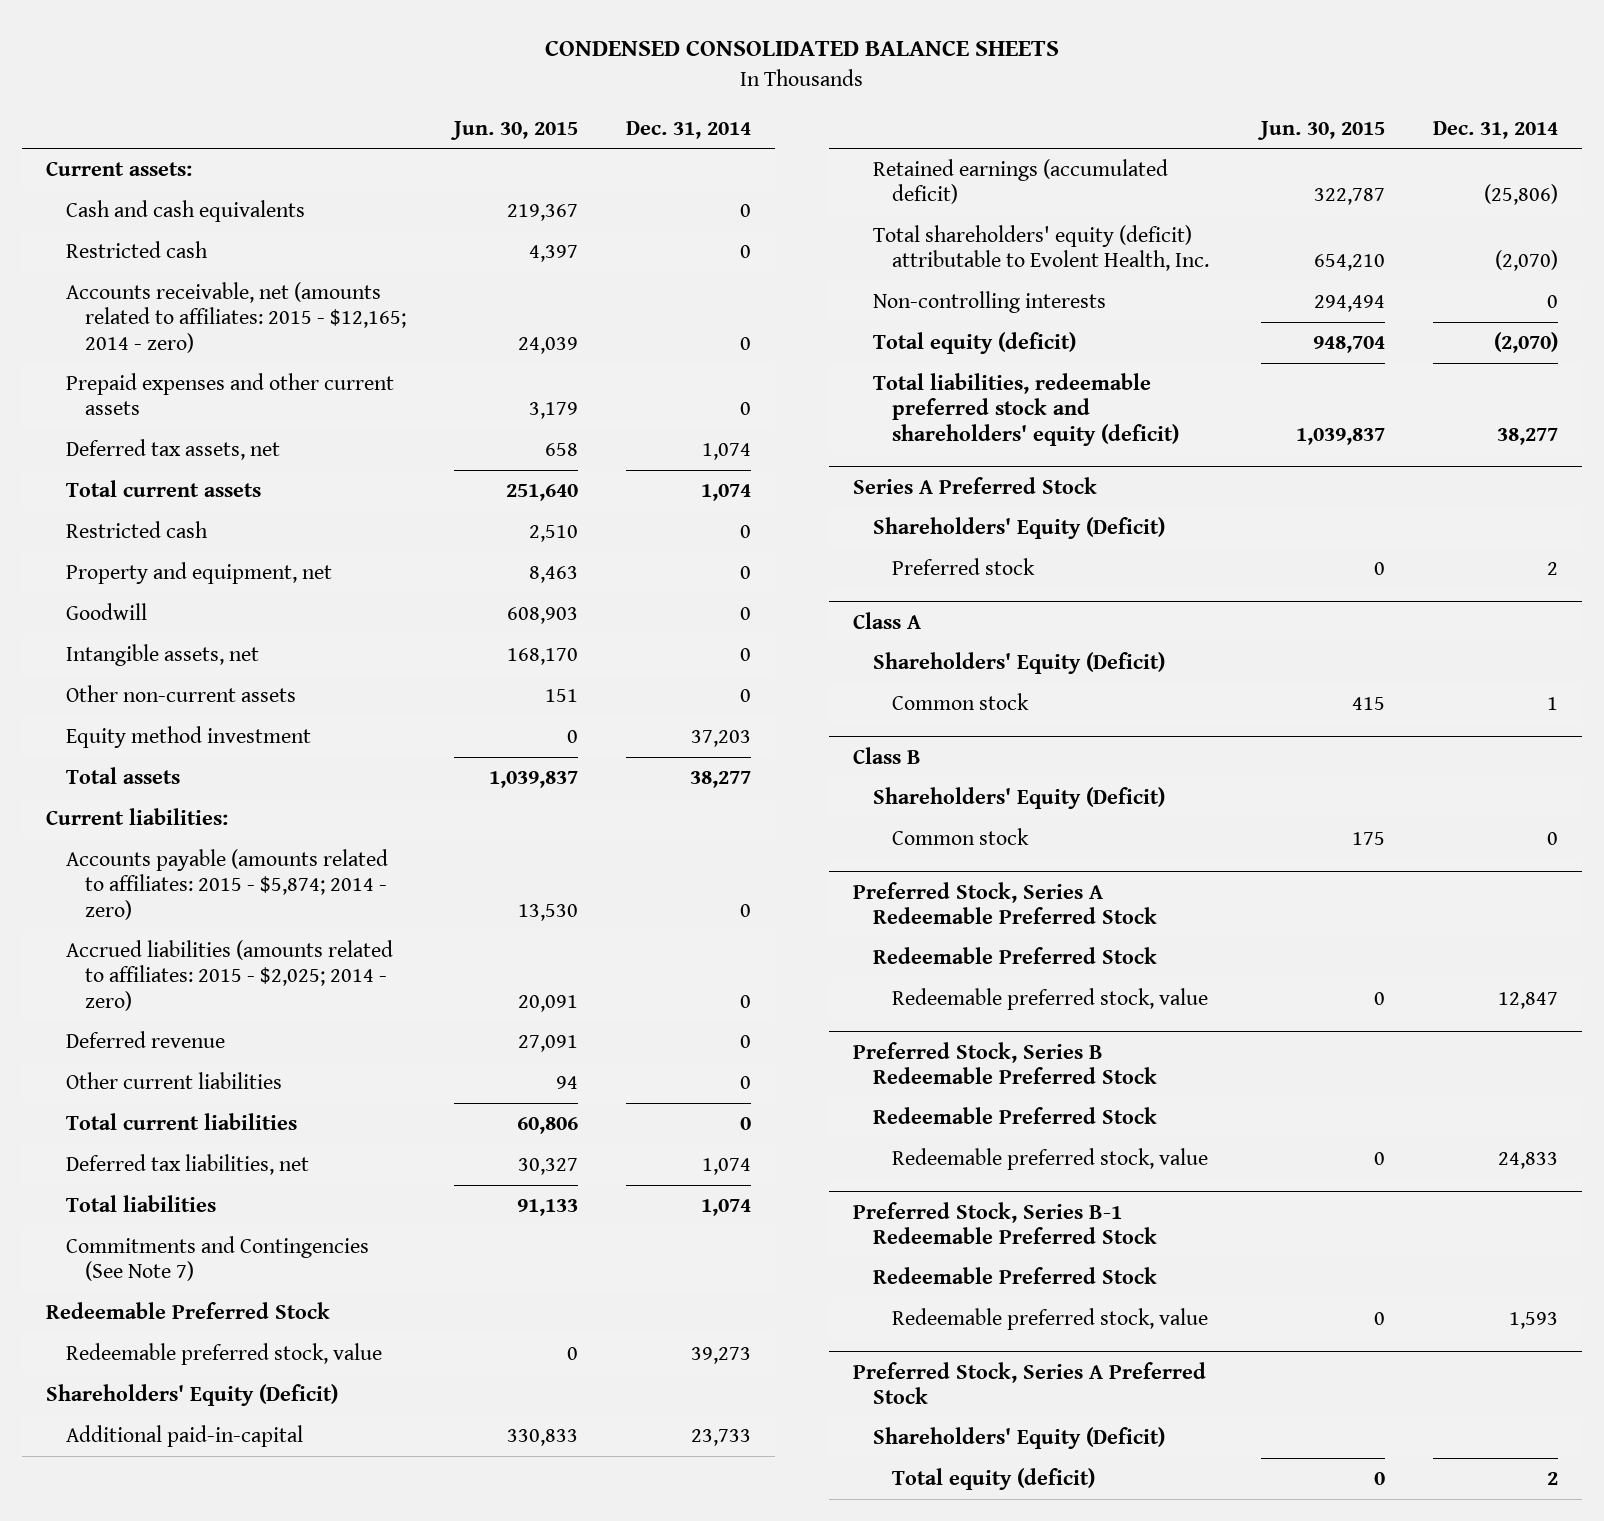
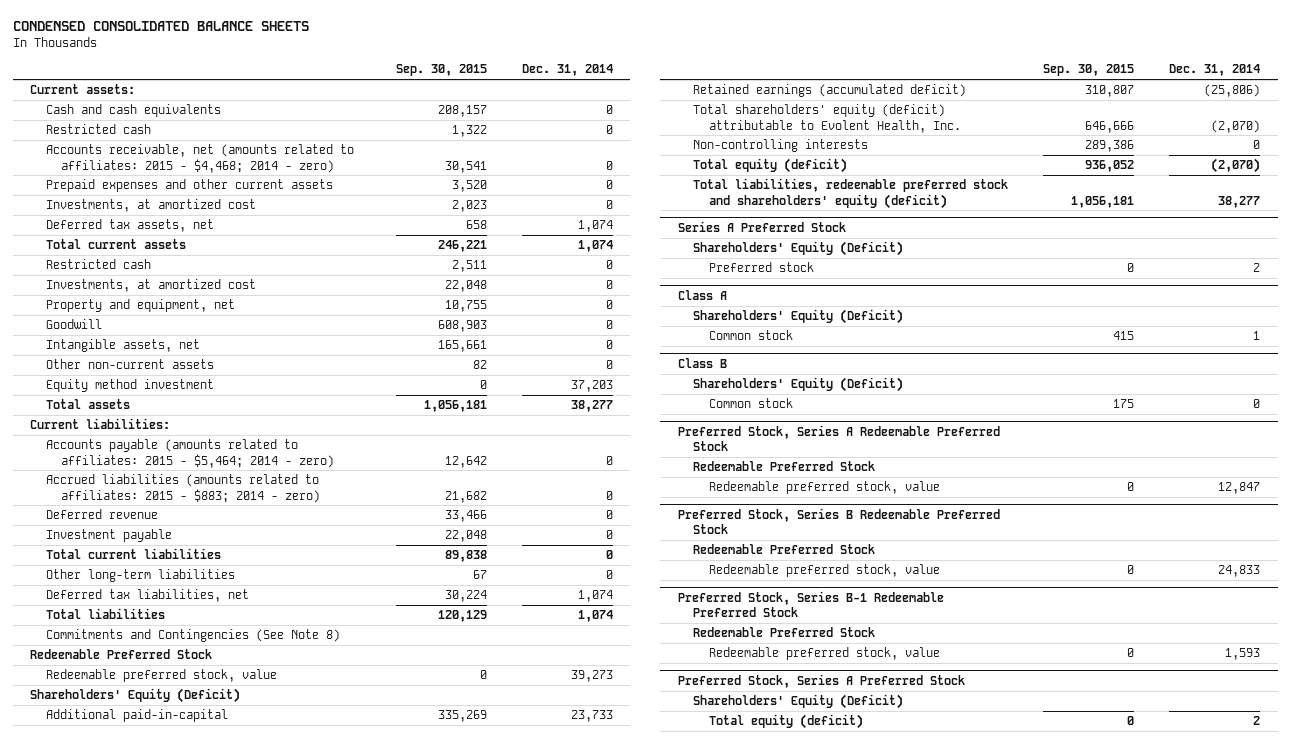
[449,120,578,140] Jun. 30, 2015 -> none
none -> [395,64,487,77] Sep. 30, 2015
[65,282,406,353] Accounts receivable, net (amounts related to affiliates: 2015 - $12,165; 2014 - zero) -> [45,144,354,173] Accounts receivable, net (amounts related to affiliates: 2015 - $4,468; 2014 - zero)
none -> [45,199,256,213] Investments, at amortized cost
none -> [45,279,256,293] Investments, at amortized cost
[65,849,388,920] Accounts payable (amounts related to affiliates: 2015 - $5,874; 2014 - zero) -> [45,439,335,468] Accounts payable (amounts related to affiliates: 2015 - $5,464; 2014 - zero)
[65,940,393,1011] Accrued liabilities (amounts related to affiliates: 2015 - $2,025; 2014 - zero) -> [45,474,321,503] Accrued liabilities (amounts related to affiliates: 2015 - $883; 2014 - zero)
[65,1072,282,1090] Other current liabilities -> [45,529,172,543] Investment payable
none -> [45,569,235,583] Other long-term liabilities
[65,1236,369,1282] Commitments and Contingencies (See Note 7) -> [45,629,340,643] Commitments and Contingencies (See Note 8)

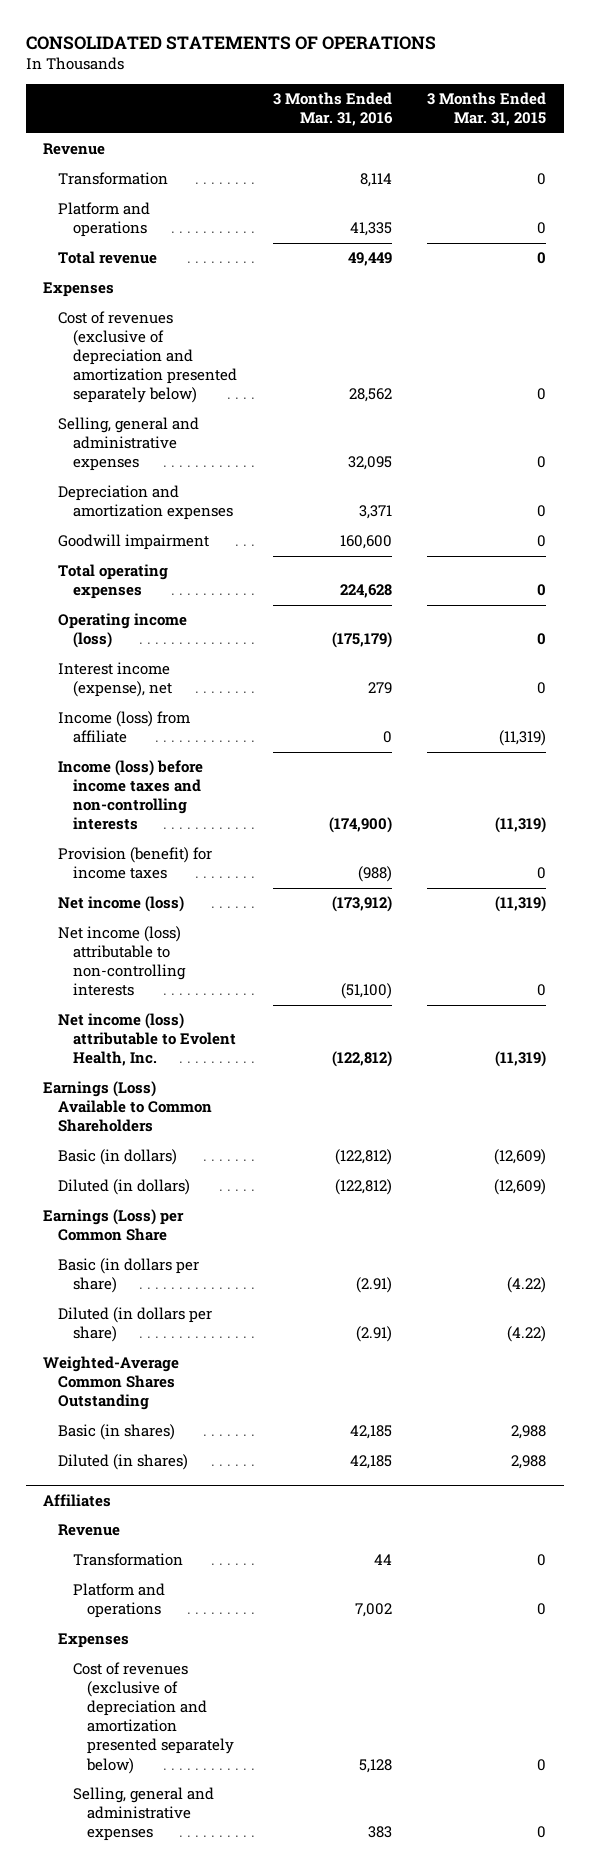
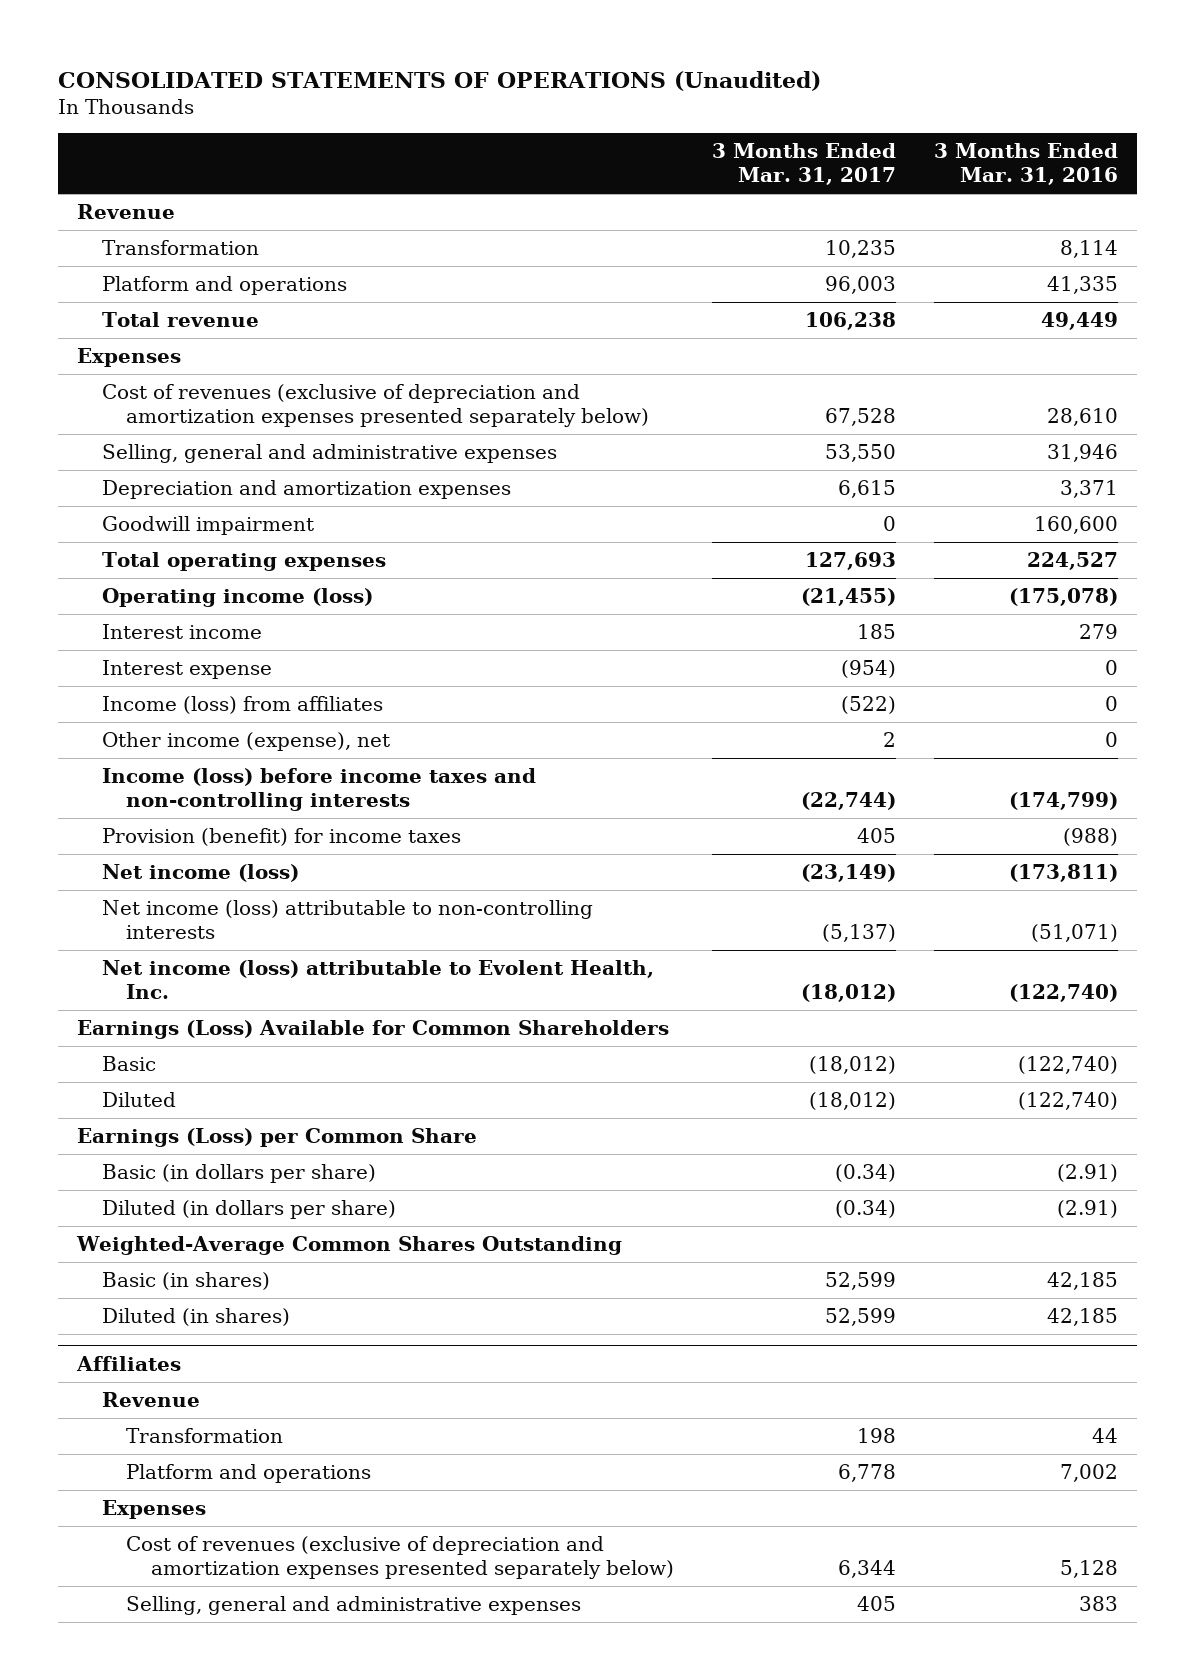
[25,35,436,50] CONSOLIDATED STATEMENTS OF OPERATIONS -> [57,70,821,91] CONSOLIDATED STATEMENTS OF OPERATIONS (Unaudited)
[427,92,547,127] 3 Months Ended Mar. 31, 2015 -> none
none -> [711,143,896,186] 3 Months Ended Mar. 31, 2017
[58,311,237,404] Cost of revenues (exclusive of depreciation and amortization presented separately below) -> [101,383,650,427] Cost of revenues (exclusive of depreciation and amortization expenses presented separately below)
[348,388,392,403] 28,562 -> [1046,407,1118,426] 28,610
[347,456,392,471] 32,095 -> [1046,443,1118,462] 31,946
[339,584,392,599] 224,628 -> [1026,551,1118,570] 224,527
[331,632,392,649] (175,179) -> [1008,587,1118,606] (175,078)
[58,662,172,698] Interest income (expense), net -> [101,623,262,639] Interest income
none -> [101,659,272,679] Interest expense
[58,711,191,744] Income (loss) from affiliate -> [101,695,383,714] Income (loss) from affiliates
none -> [101,731,390,751] Other income (expense), net
[328,817,392,834] (174,900) -> [1008,791,1118,810] (174,799)
[331,896,392,913] (173,912) -> [1008,863,1118,882] (173,811)
[340,983,392,1000] (51,100) -> [1030,923,1118,942] (51,071)
[331,1051,392,1068] (122,812) -> [1008,983,1118,1002] (122,740)
[43,1081,213,1133] Earnings (Loss) Available to Common Shareholders -> [77,1019,670,1039] Earnings (Loss) Available for Common Shareholders
[58,1149,178,1166] Basic (in dollars) -> [101,1055,156,1071] Basic
[334,1149,392,1166] (122,812) -> [1017,1055,1118,1074] (122,740)
[58,1179,191,1196] Diluted (in dollars) -> [101,1091,176,1107] Diluted
[334,1179,392,1196] (122,812) -> [1017,1091,1118,1110] (122,740)
[72,1662,235,1774] Cost of revenues (exclusive of depreciation and amortization presented separately below) -> [126,1535,674,1579] Cost of revenues (exclusive of depreciation and amortization expenses presented separately below)

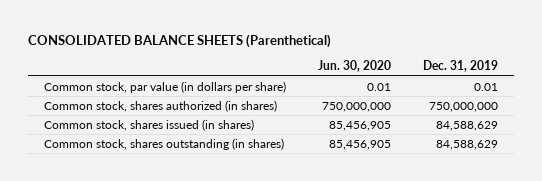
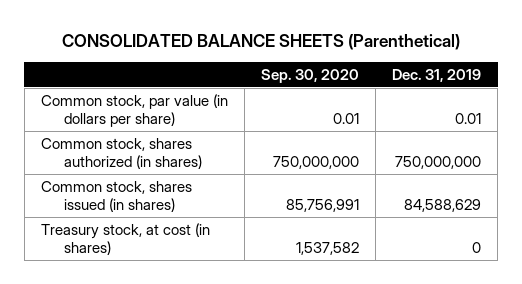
[318,60,392,73] Jun. 30, 2020 -> none
none -> [261,68,360,83] Sep. 30, 2020
[43,137,284,150] Common stock, shares outstanding (in shares) -> none
none -> [40,222,210,255] Treasury stock, at cost (in shares)

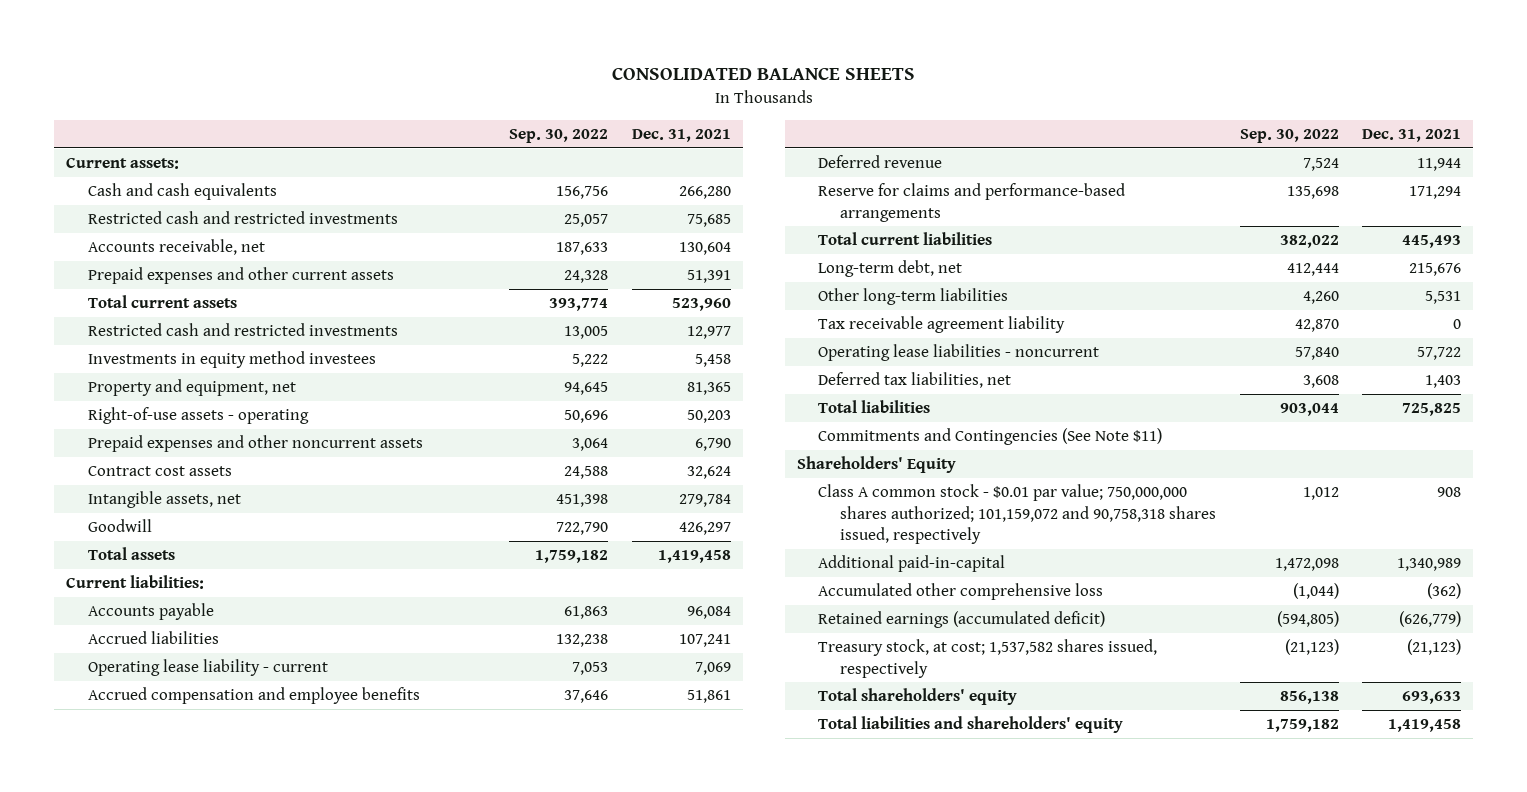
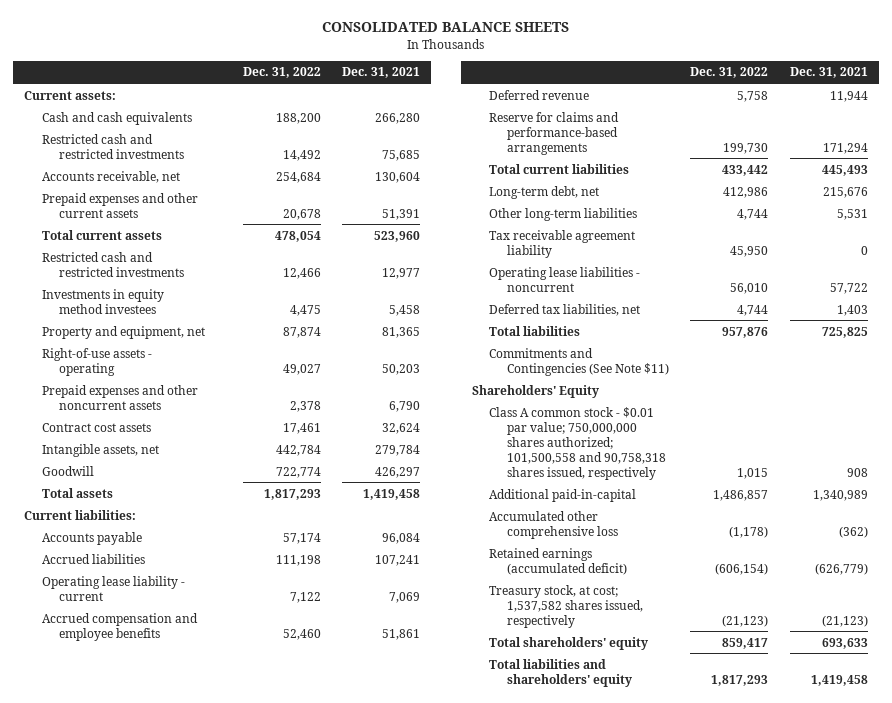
[509,129,609,144] Sep. 30, 2022 -> none
none -> [242,67,321,79] Dec. 31, 2022
[818,484,1216,545] Class A common stock - $0.01 par value; 750,000,000 shares authorized; 101,159,072 and 90,758,318 shares issued, respectively -> [489,406,667,480] Class A common stock - $0.01 par value; 750,000,000 shares authorized; 101,500,558 and 90,758,318 shares issued, respectively

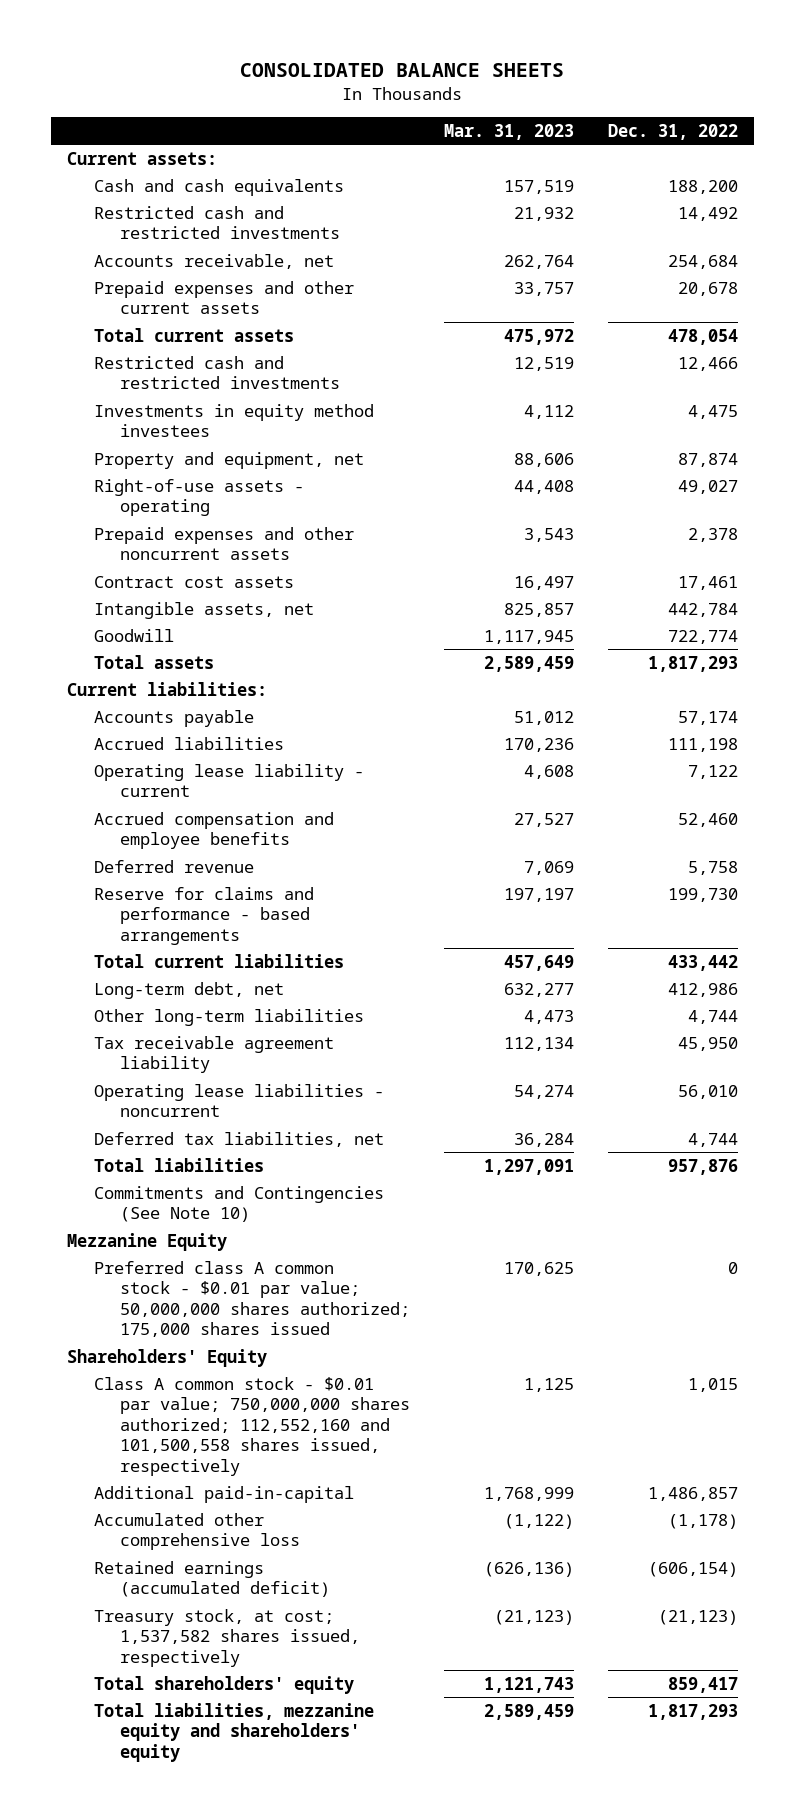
[342,67,421,79] Dec. 31, 2021 -> none
none -> [443,123,574,140] Mar. 31, 2023
[489,111,620,155] Reserve for claims and performance-based arrangements -> [93,886,314,945] Reserve for claims and performance - based arrangements
[489,347,670,376] Commitments and Contingencies (See Note $11) -> [93,1185,384,1223] Commitments and Contingencies (See Note 10)
none -> [67,1232,228,1251] Mezzanine Equity
none -> [93,1260,411,1338] Preferred class A common stock - $0.01 par value; 50,000,000 shares authorized; 175,000 shares issued
[489,406,667,480] Class A common stock - $0.01 par value; 750,000,000 shares authorized; 101,500,558 and 90,758,318 shares issued, respectively -> [93,1376,411,1476] Class A common stock - $0.01 par value; 750,000,000 shares authorized; 112,552,160 and 101,500,558 shares issued, respectively
[489,658,633,687] Total liabilities and shareholders' equity -> [93,1702,374,1762] Total liabilities, mezzanine equity and shareholders' equity

